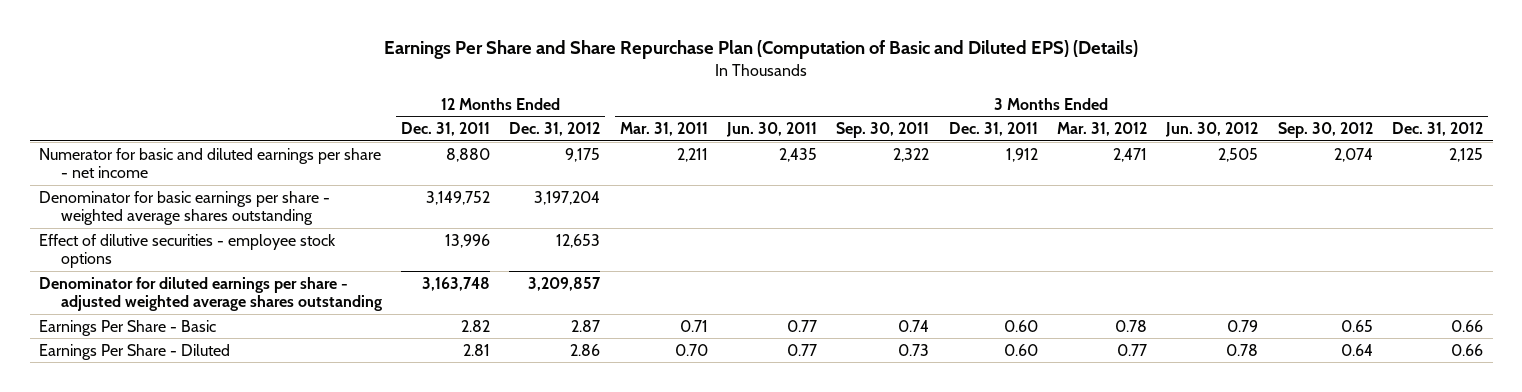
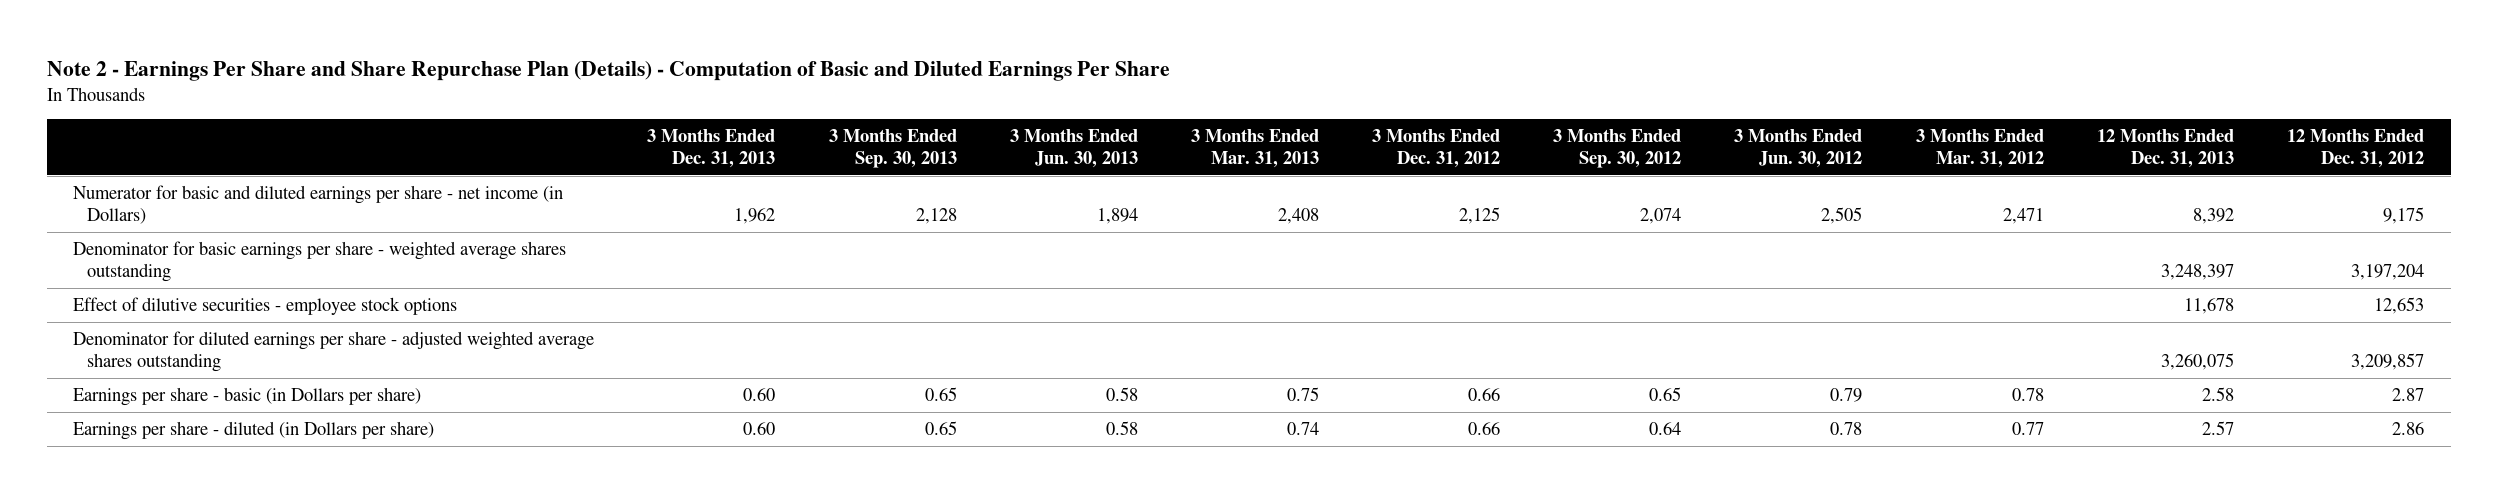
[384,40,1139,60] Earnings Per Share and Share Repurchase Plan (Computation of Basic and Diluted EPS) (Details) -> [46,60,1170,81] Note 2 - Earnings Per Share and Share Repurchase Plan (Details) - Computation of Basic and Diluted Earnings Per Share
[400,122,490,137] Dec. 31, 2011 -> none
[619,122,708,137] Mar. 31, 2011 -> none
[725,122,817,138] Jun. 30, 2011 -> none
[836,122,930,139] Sep. 30, 2011 -> none
[948,122,1038,137] Dec. 31, 2011 -> none
none -> [647,129,776,169] 3 Months Ended Dec. 31, 2013
none -> [828,129,957,169] 3 Months Ended Sep. 30, 2013
none -> [1009,129,1138,169] 3 Months Ended Jun. 30, 2013
none -> [1190,129,1319,169] 3 Months Ended Mar. 31, 2013
none -> [2096,129,2234,169] 12 Months Ended Dec. 31, 2013
[39,147,382,179] Numerator for basic and diluted earnings per share - net income -> [73,185,564,224] Numerator for basic and diluted earnings per share - net income (in Dollars)
[39,319,217,336] Earnings Per Share - Basic -> [73,387,422,407] Earnings per share - basic (in Dollars per share)
[39,343,231,360] Earnings Per Share - Diluted -> [73,421,435,441] Earnings per share - diluted (in Dollars per share)

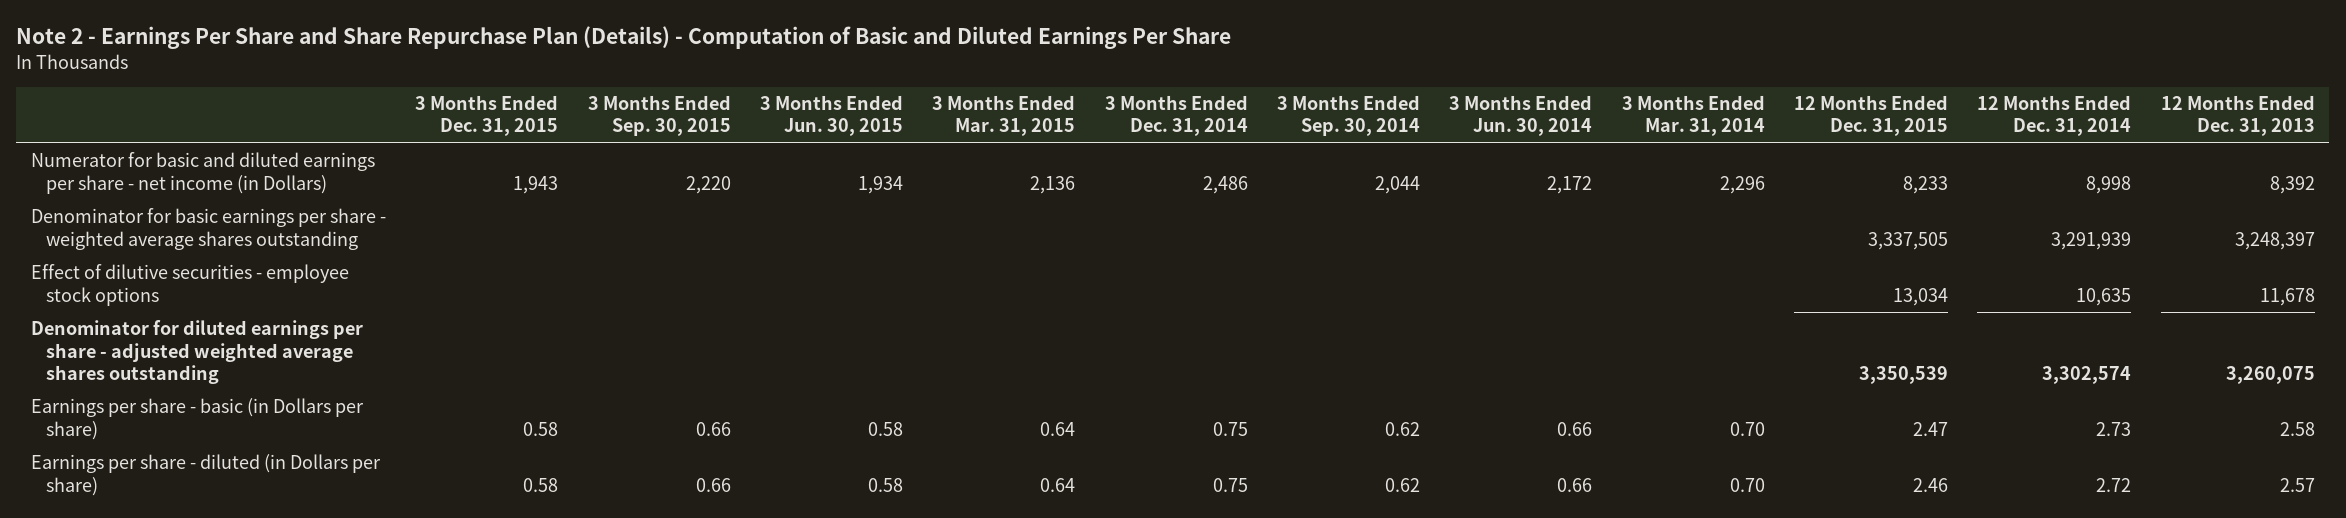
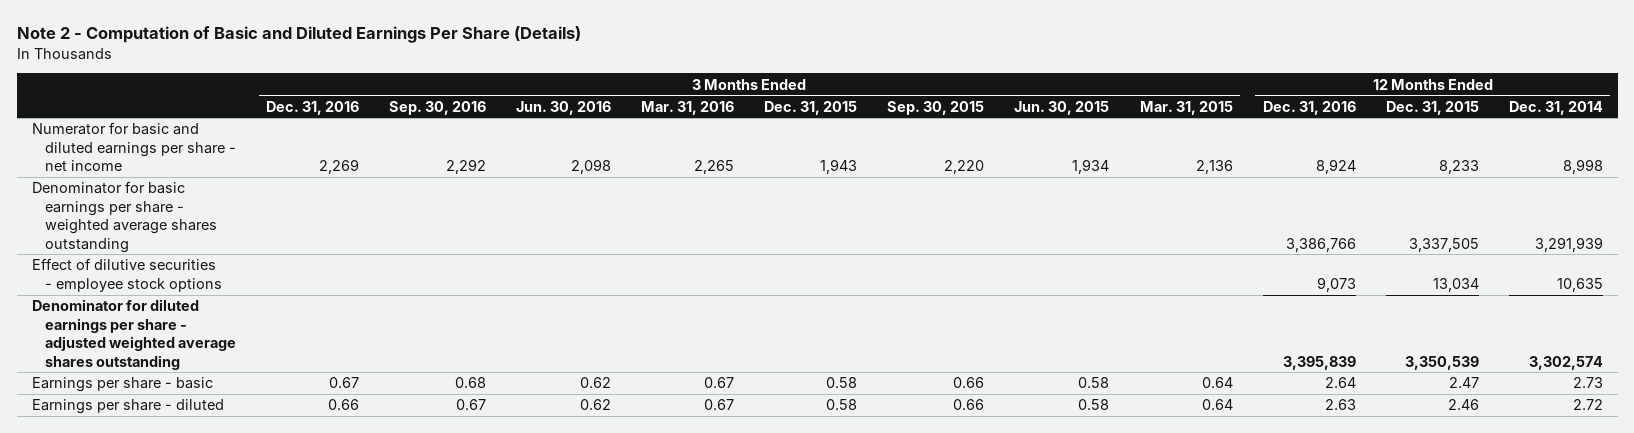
[16,26,1232,50] Note 2 - Earnings Per Share and Share Repurchase Plan (Details) - Computation of Basic and Diluted Earnings Per Share -> [16,26,581,44] Note 2 - Computation of Basic and Diluted Earnings Per Share (Details)
[1104,95,1248,137] 3 Months Ended Dec. 31, 2014 -> none
[1276,95,1420,137] 3 Months Ended Sep. 30, 2014 -> none
[1449,95,1593,137] 3 Months Ended Jun. 30, 2014 -> none
[1621,95,1765,137] 3 Months Ended Mar. 31, 2014 -> none
[2160,95,2315,137] 12 Months Ended Dec. 31, 2013 -> none
none -> [266,100,360,115] Dec. 31, 2016
none -> [389,100,487,115] Sep. 30, 2016
none -> [516,100,612,115] Jun. 30, 2016
none -> [641,100,735,115] Mar. 31, 2016
none -> [1262,100,1356,115] Dec. 31, 2016
[30,152,375,194] Numerator for basic and diluted earnings per share - net income (in Dollars) -> [31,122,237,172] Numerator for basic and diluted earnings per share - net income
[30,398,364,440] Earnings per share - basic (in Dollars per share) -> [31,377,213,393] Earnings per share - basic
[30,454,381,496] Earnings per share - diluted (in Dollars per share) -> [31,399,224,415] Earnings per share - diluted

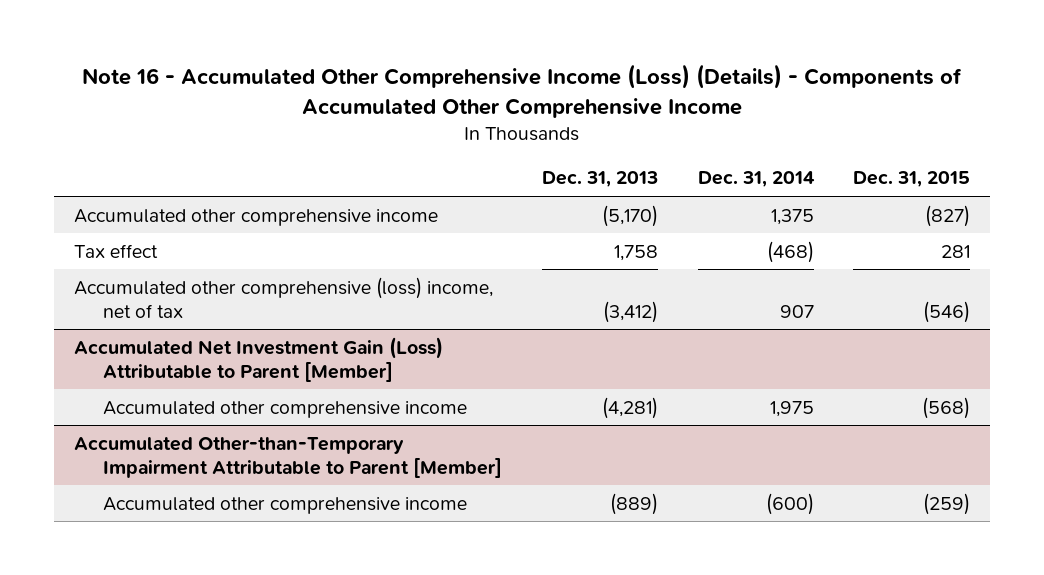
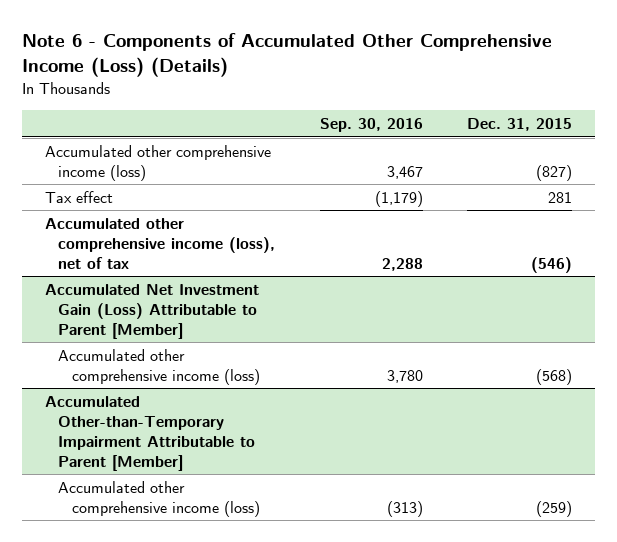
[82,64,963,119] Note 16 - Accumulated Other Comprehensive Income (Loss) (Details) - Components of Accumulated Other Comprehensive Income -> [22,33,553,78] Note 6 - Components of Accumulated Other Comprehensive Income (Loss) (Details)
[541,171,658,188] Dec. 31, 2013 -> none
[697,171,815,188] Dec. 31, 2014 -> none
none -> [319,117,423,132] Sep. 30, 2016
[74,208,439,226] Accumulated other comprehensive income -> [44,144,271,181] Accumulated other comprehensive income (loss)
[74,276,494,318] Accumulated other comprehensive (loss) income, net of tax -> [44,217,276,269] Accumulated other comprehensive income (loss), net of tax
[103,400,468,418] Accumulated other comprehensive income -> [58,348,260,385] Accumulated other comprehensive income (loss)
[103,496,468,514] Accumulated other comprehensive income -> [58,480,260,517] Accumulated other comprehensive income (loss)

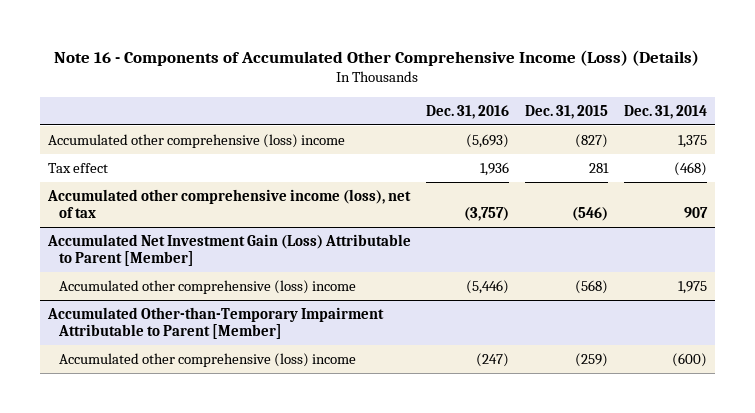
[22,33,553,78] Note 6 - Components of Accumulated Other Comprehensive Income (Loss) (Details) -> [54,49,700,66] Note 16 - Components of Accumulated Other Comprehensive Income (Loss) (Details)
[319,117,423,132] Sep. 30, 2016 -> none
none -> [426,104,510,119] Dec. 31, 2016
none -> [623,104,707,119] Dec. 31, 2014
[44,144,271,181] Accumulated other comprehensive income (loss) -> [47,133,345,148] Accumulated other comprehensive (loss) income
[58,348,260,385] Accumulated other comprehensive income (loss) -> [58,279,356,294] Accumulated other comprehensive (loss) income
[58,480,260,517] Accumulated other comprehensive income (loss) -> [58,352,356,367] Accumulated other comprehensive (loss) income

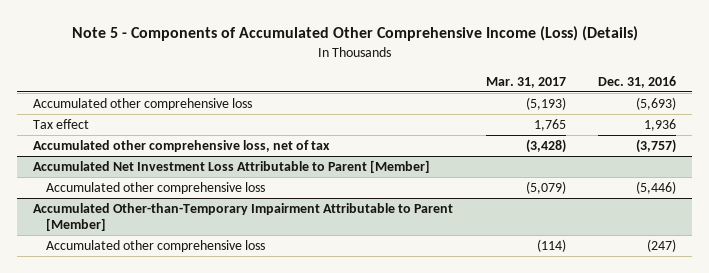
[54,49,700,66] Note 16 - Components of Accumulated Other Comprehensive Income (Loss) (Details) -> [71,26,638,42] Note 5 - Components of Accumulated Other Comprehensive Income (Loss) (Details)
[525,104,609,119] Dec. 31, 2015 -> none
[623,104,707,119] Dec. 31, 2014 -> none
none -> [485,76,566,88] Mar. 31, 2017
[47,133,345,148] Accumulated other comprehensive (loss) income -> [33,97,253,110] Accumulated other comprehensive loss
[46,188,411,219] Accumulated other comprehensive income (loss), net of tax -> [33,139,331,152] Accumulated other comprehensive loss, net of tax
[46,233,411,267] Accumulated Net Investment Gain (Loss) Attributable to Parent [Member] -> [33,159,431,173] Accumulated Net Investment Loss Attributable to Parent [Member]
[58,279,356,294] Accumulated other comprehensive (loss) income -> [45,181,265,194] Accumulated other comprehensive loss
[58,352,356,367] Accumulated other comprehensive (loss) income -> [45,239,265,252] Accumulated other comprehensive loss

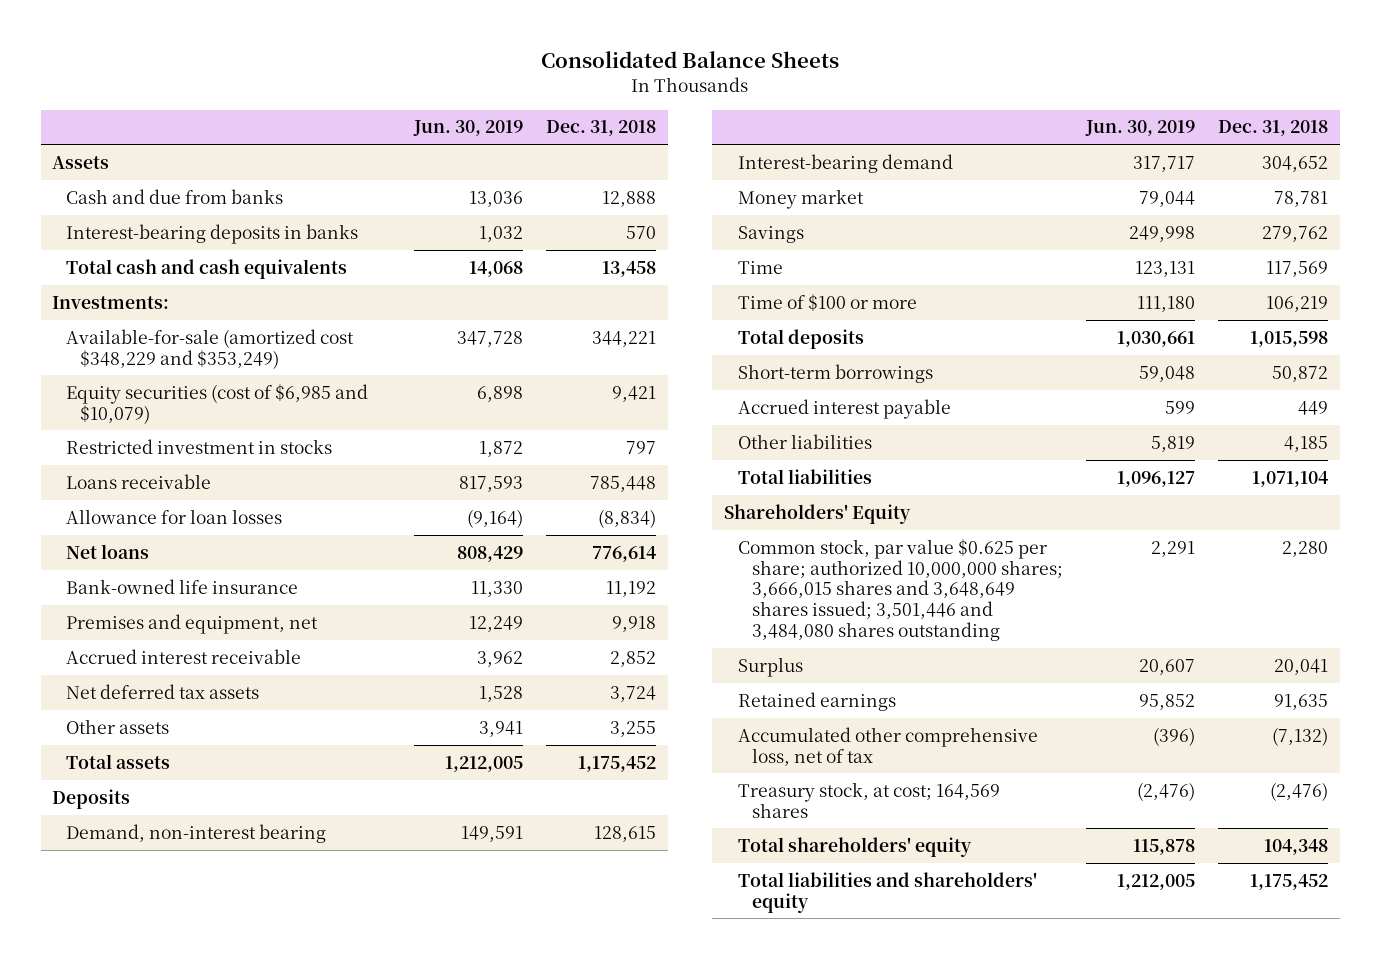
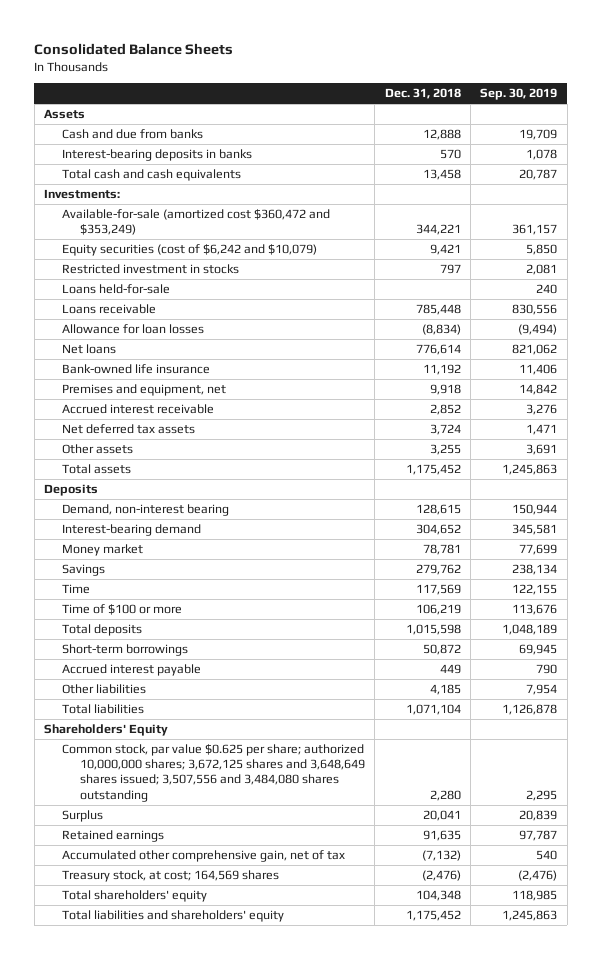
[413,120,524,137] Jun. 30, 2019 -> none
none -> [480,88,558,101] Sep. 30, 2019
[66,328,355,369] Available-for-sale (amortized cost $348,229 and $353,249) -> [62,209,331,236] Available-for-sale (amortized cost $360,472 and $353,249)
[66,383,369,424] Equity securities (cost of $6,985 and $10,079) -> [62,244,318,257] Equity securities (cost of $6,242 and $10,079)
none -> [62,284,171,295] Loans held-for-sale
[737,538,1063,641] Common stock, par value $0.625 per share; authorized 10,000,000 shares; 3,666,015 shares and 3,648,649 shares issued; 3,501,446 and 3,484,080 shares outstanding -> [62,744,365,802] Common stock, par value $0.625 per share; authorized 10,000,000 shares; 3,672,125 shares and 3,648,649 shares issued; 3,507,556 and 3,484,080 shares outstanding
[737,726,1038,766] Accumulated other comprehensive loss, net of tax -> [62,850,346,863] Accumulated other comprehensive gain, net of tax

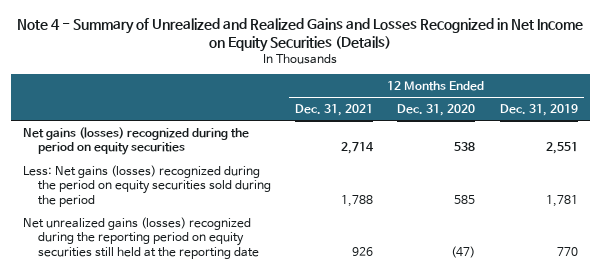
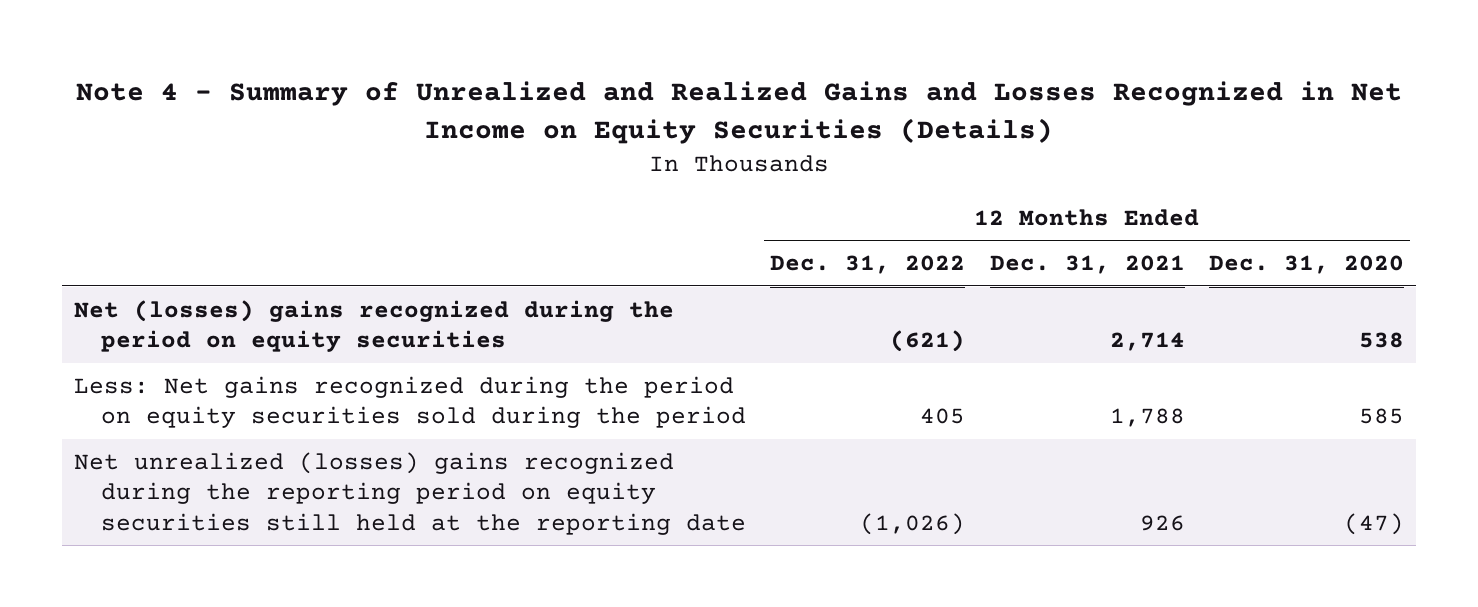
[499,103,578,116] Dec. 31, 2019 -> none
none -> [770,255,966,275] Dec. 31, 2022
[23,126,250,156] Net gains (losses) recognized during the period on equity securities -> [74,299,675,353] Net (losses) gains recognized during the period on equity securities
[23,164,271,207] Less: Net gains (losses) recognized during the period on equity securities sold during the period -> [74,375,746,429] Less: Net gains recognized during the period on equity securities sold during the period
[23,216,259,259] Net unrealized gains (losses) recognized during the reporting period on equity securities still held at the reporting date -> [74,451,746,535] Net unrealized (losses) gains recognized during the reporting period on equity securities still held at the reporting date

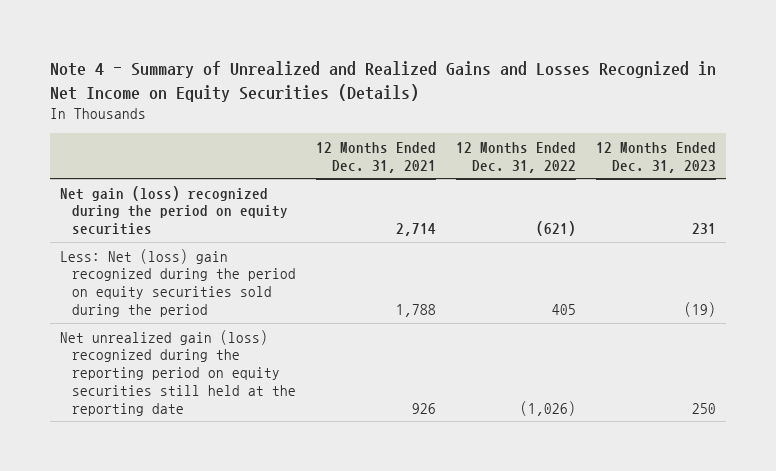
[1208,255,1404,275] Dec. 31, 2020 -> none
none -> [595,141,716,173] 12 Months Ended Dec. 31, 2023
[74,299,675,353] Net (losses) gains recognized during the period on equity securities -> [60,185,288,236] Net gain (loss) recognized during the period on equity securities
[74,375,746,429] Less: Net gains recognized during the period on equity securities sold during the period -> [60,248,296,317] Less: Net (loss) gain recognized during the period on equity securities sold during the period
[74,451,746,535] Net unrealized (losses) gains recognized during the reporting period on equity securities still held at the reporting date -> [60,329,296,416] Net unrealized gain (loss) recognized during the reporting period on equity securities still held at the reporting date

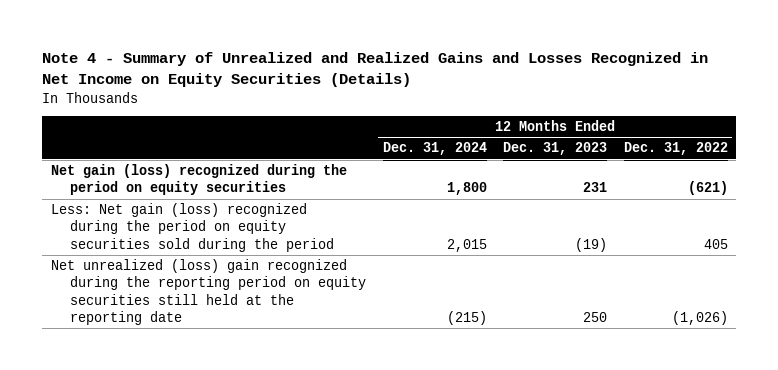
[315,141,436,173] 12 Months Ended Dec. 31, 2021 -> none
none -> [382,142,487,156] Dec. 31, 2024
[60,248,296,317] Less: Net (loss) gain recognized during the period on equity securities sold during the period -> [50,203,335,252] Less: Net gain (loss) recognized during the period on equity securities sold during the period
[60,329,296,416] Net unrealized gain (loss) recognized during the reporting period on equity securities still held at the reporting date -> [50,259,367,325] Net unrealized (loss) gain recognized during the reporting period on equity securities still held at the reporting date

